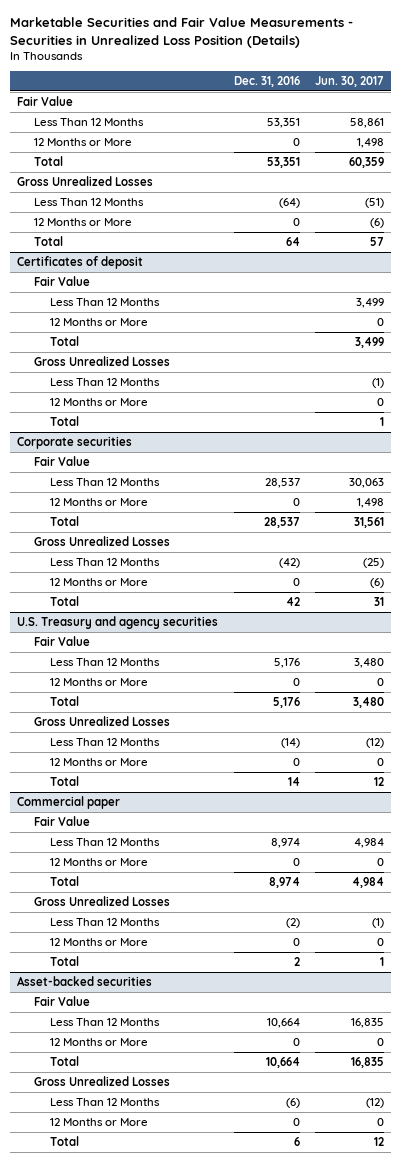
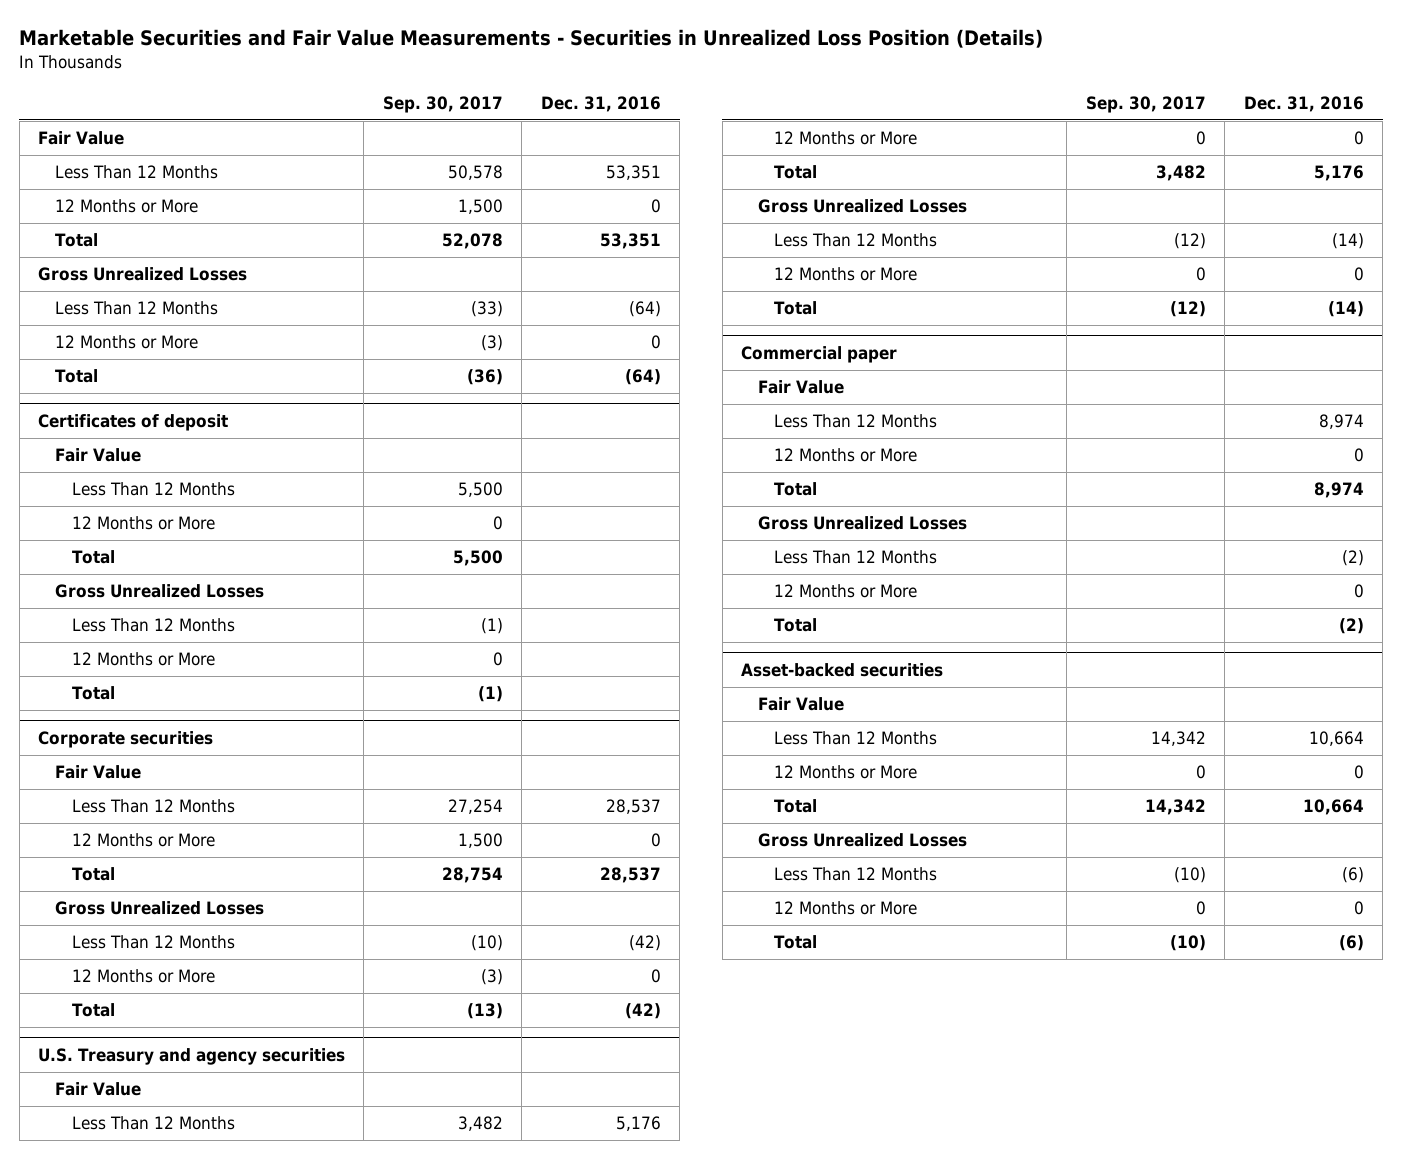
[314,75,384,87] Jun. 30, 2017 -> none
none -> [382,95,503,113] Sep. 30, 2017
[285,236,300,246] 64 -> [624,369,661,386] (64)
[285,596,300,606] 42 -> [624,1003,661,1020] (42)
[287,776,300,786] 14 -> [1327,301,1364,318] (14)
[293,956,300,966] 2 -> [1338,618,1364,635] (2)
[293,1136,300,1146] 6 -> [1338,935,1364,952] (6)

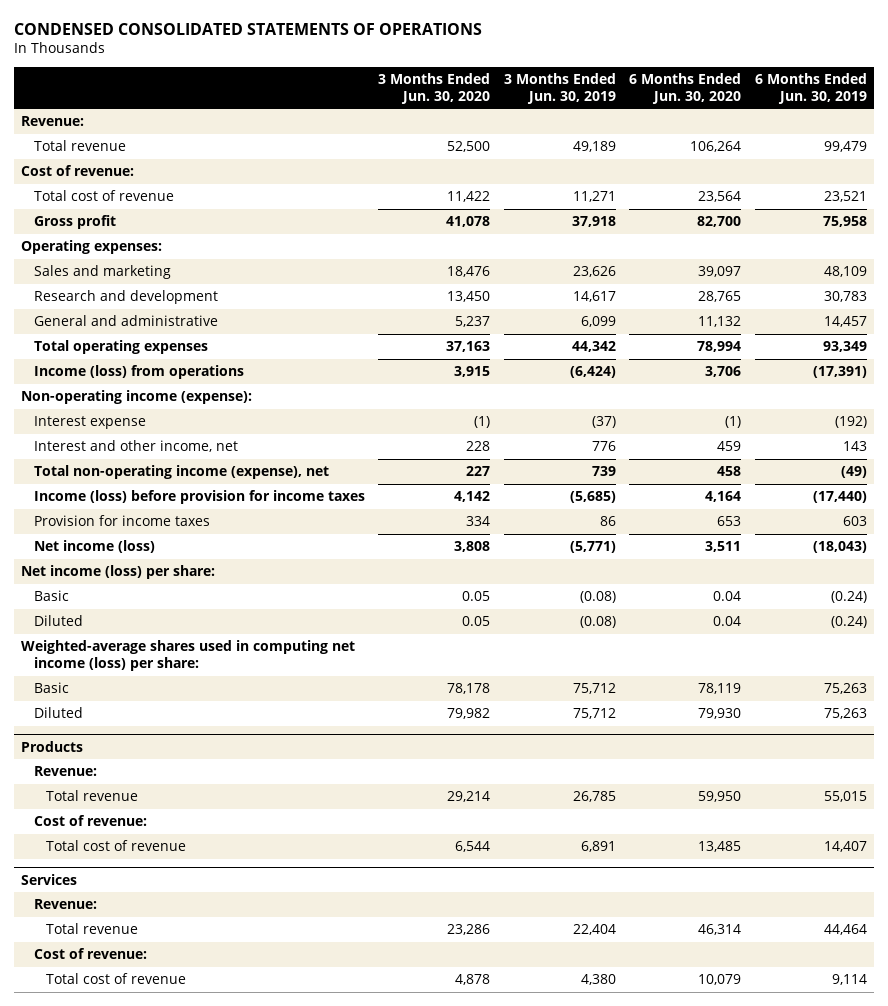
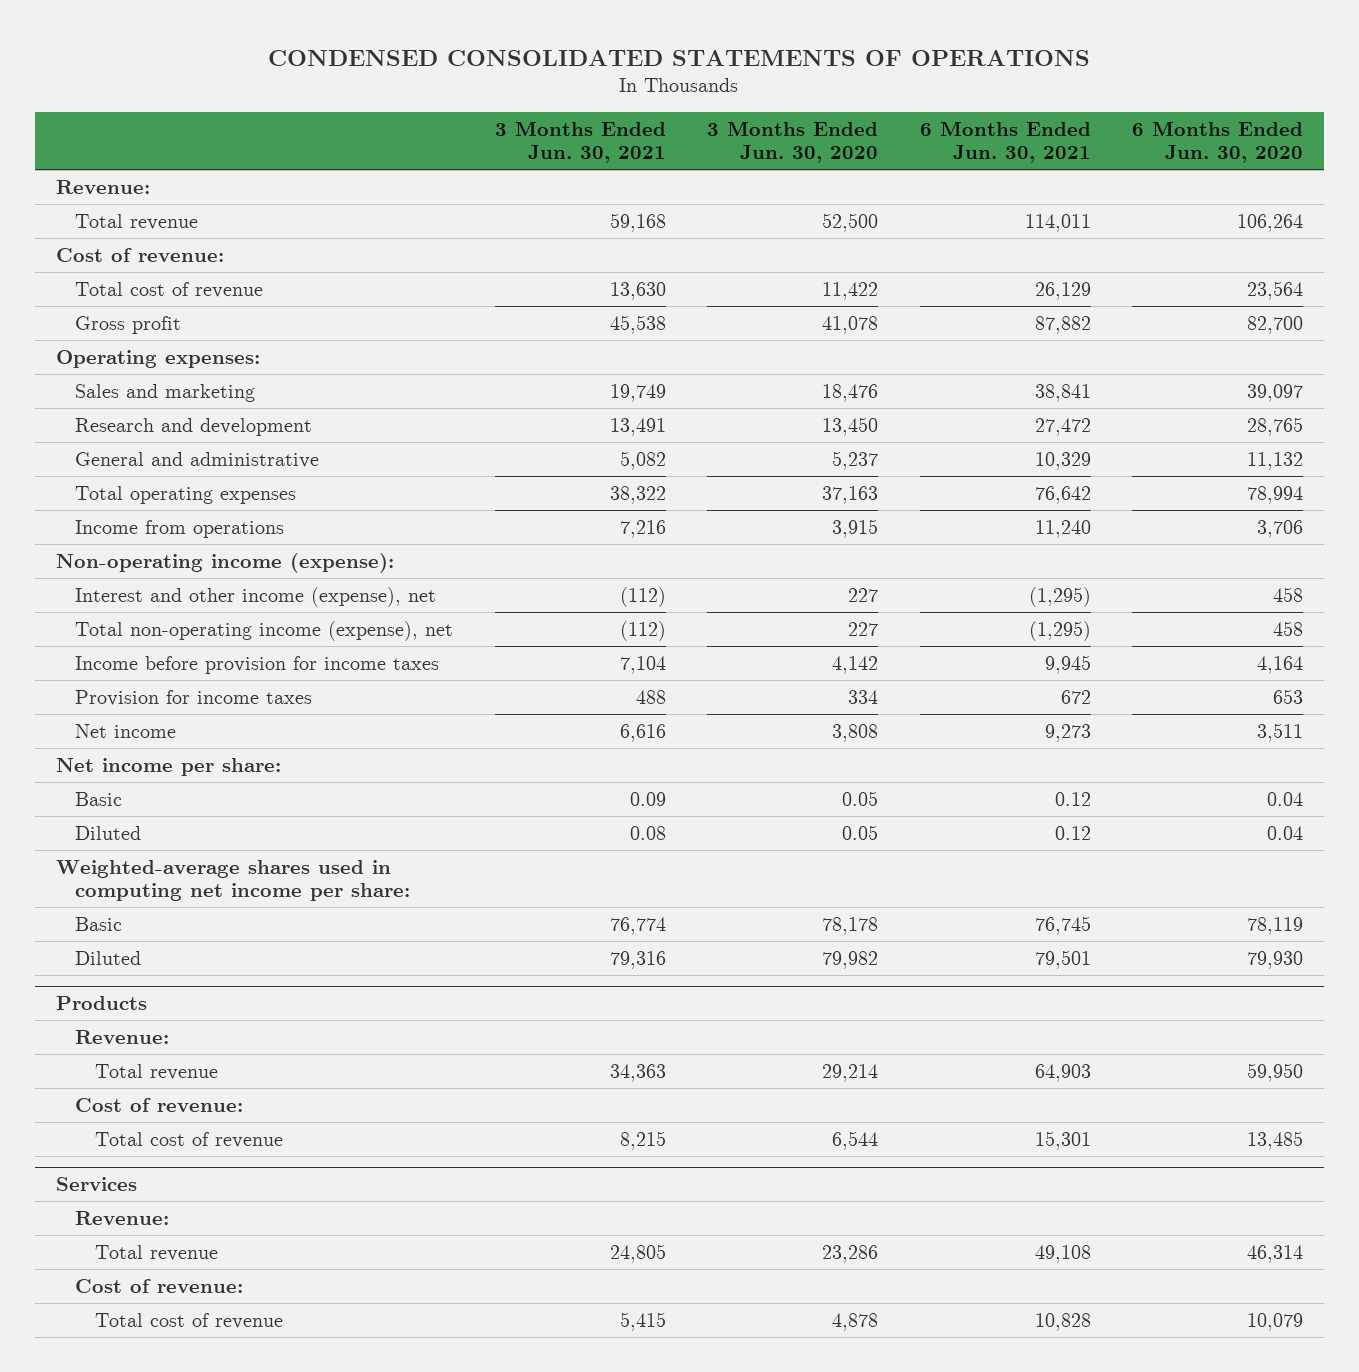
[503,72,616,104] 3 Months Ended Jun. 30, 2019 -> none
[754,72,867,104] 6 Months Ended Jun. 30, 2019 -> none
none -> [494,121,666,164] 3 Months Ended Jun. 30, 2021
none -> [919,121,1091,164] 6 Months Ended Jun. 30, 2021
[33,365,244,380] Income (loss) from operations -> [75,519,285,538] Income from operations
[33,416,146,430] Interest expense -> none
[33,440,238,453] Interest and other income, net -> [75,586,437,607] Interest and other income (expense), net
[466,441,491,452] 228 -> [848,587,879,602] 227
[717,441,742,452] 459 -> [1273,586,1304,602] 458
[33,490,365,505] Income (loss) before provision for income taxes -> [75,655,440,674] Income before provision for income taxes
[33,540,155,554] Net income (loss) -> [75,723,177,738] Net income
[21,565,216,580] Net income (loss) per share: -> [55,757,281,776] Net income per share:
[21,640,356,672] Weighted-average shares used in computing net income (loss) per share: -> [55,859,411,901] Weighted-average shares used in computing net income per share:

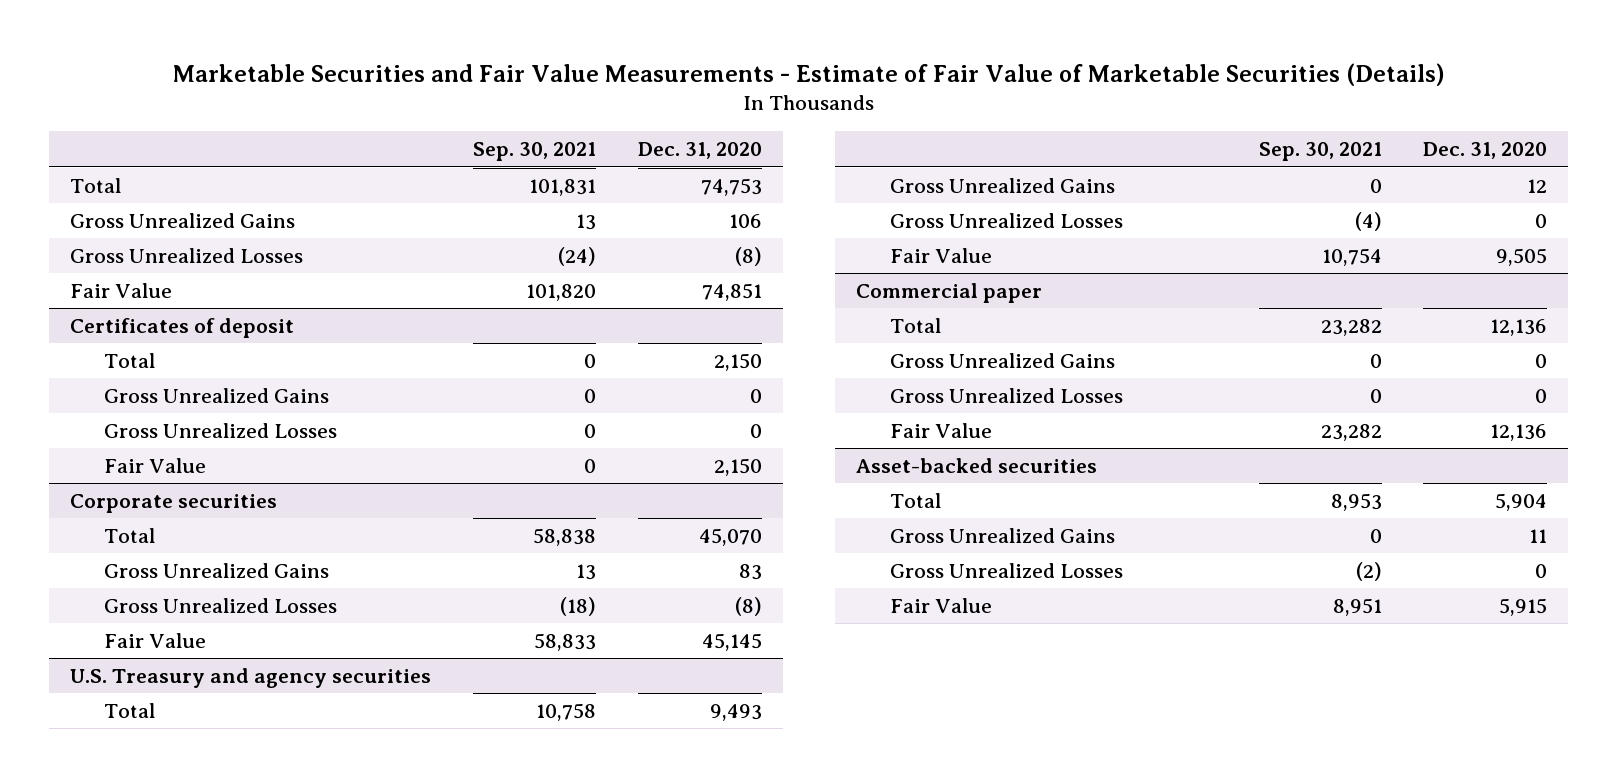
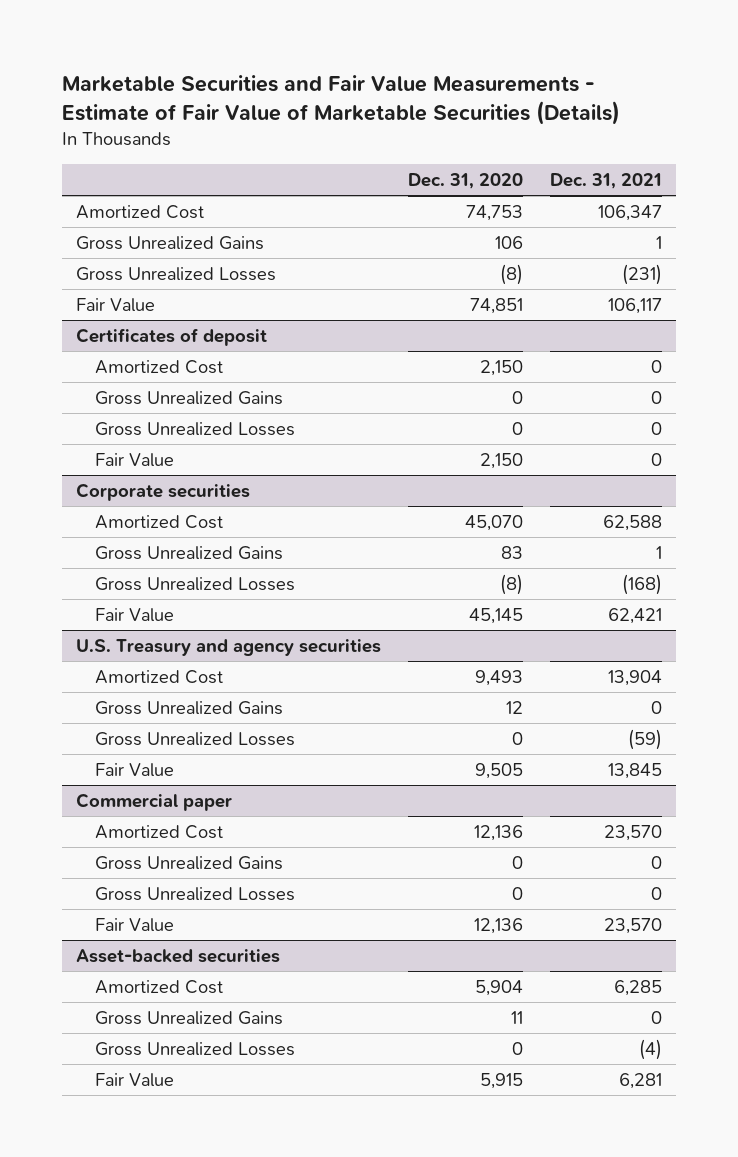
[472,142,596,162] Sep. 30, 2021 -> none
none -> [549,173,662,190] Dec. 31, 2021
[70,177,122,193] Total -> [75,205,204,220] Amortized Cost
[103,352,155,368] Total -> [95,360,224,375] Amortized Cost
[103,527,155,543] Total -> [95,515,224,530] Amortized Cost
[103,702,155,718] Total -> [95,670,224,685] Amortized Cost
[889,317,941,333] Total -> [95,825,224,840] Amortized Cost
[889,492,941,508] Total -> [95,980,224,995] Amortized Cost

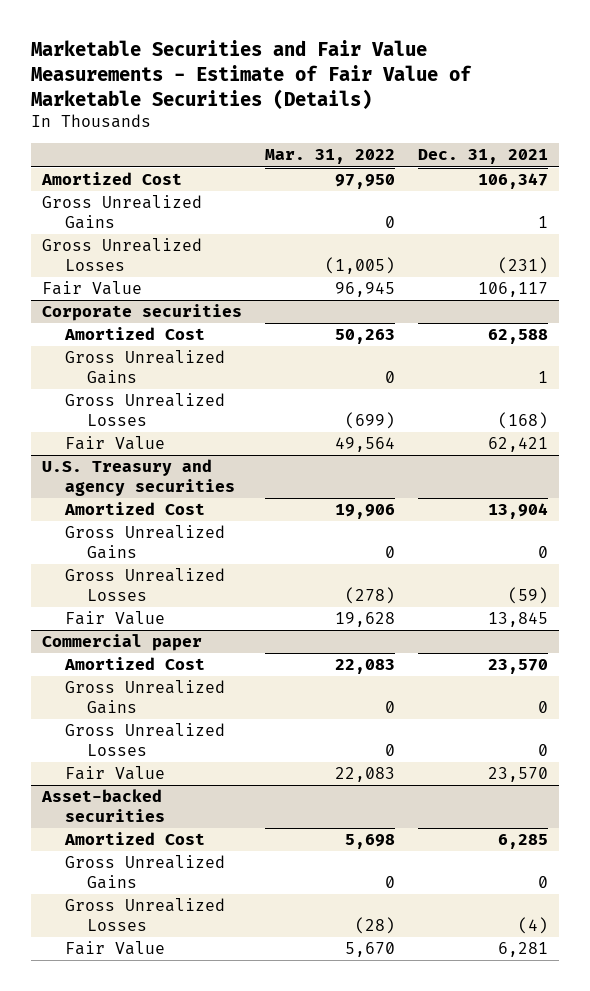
[407,173,523,190] Dec. 31, 2020 -> none
none -> [265,149,396,165] Mar. 31, 2022
[75,328,267,347] Certificates of deposit -> none
[95,360,224,375] Amortized Cost -> none
[95,391,284,406] Gross Unrealized Gains -> none
[95,422,296,437] Gross Unrealized Losses -> none
[95,453,175,468] Fair Value -> none

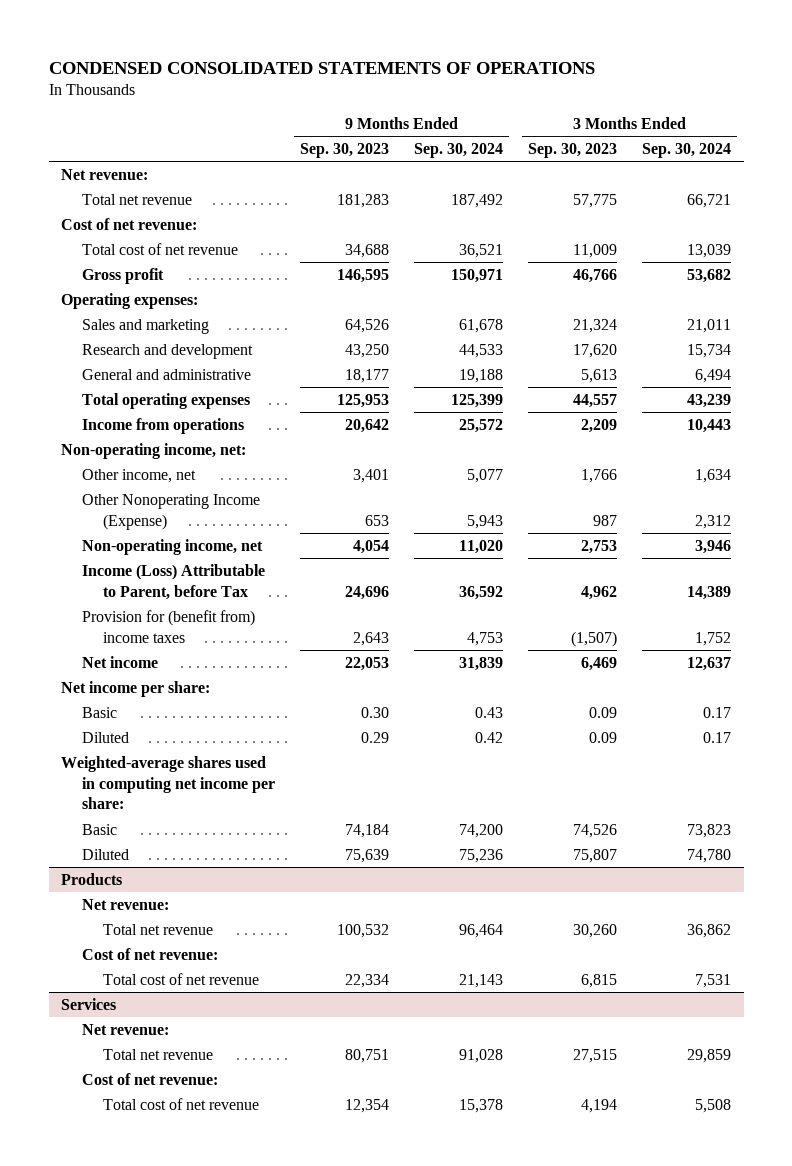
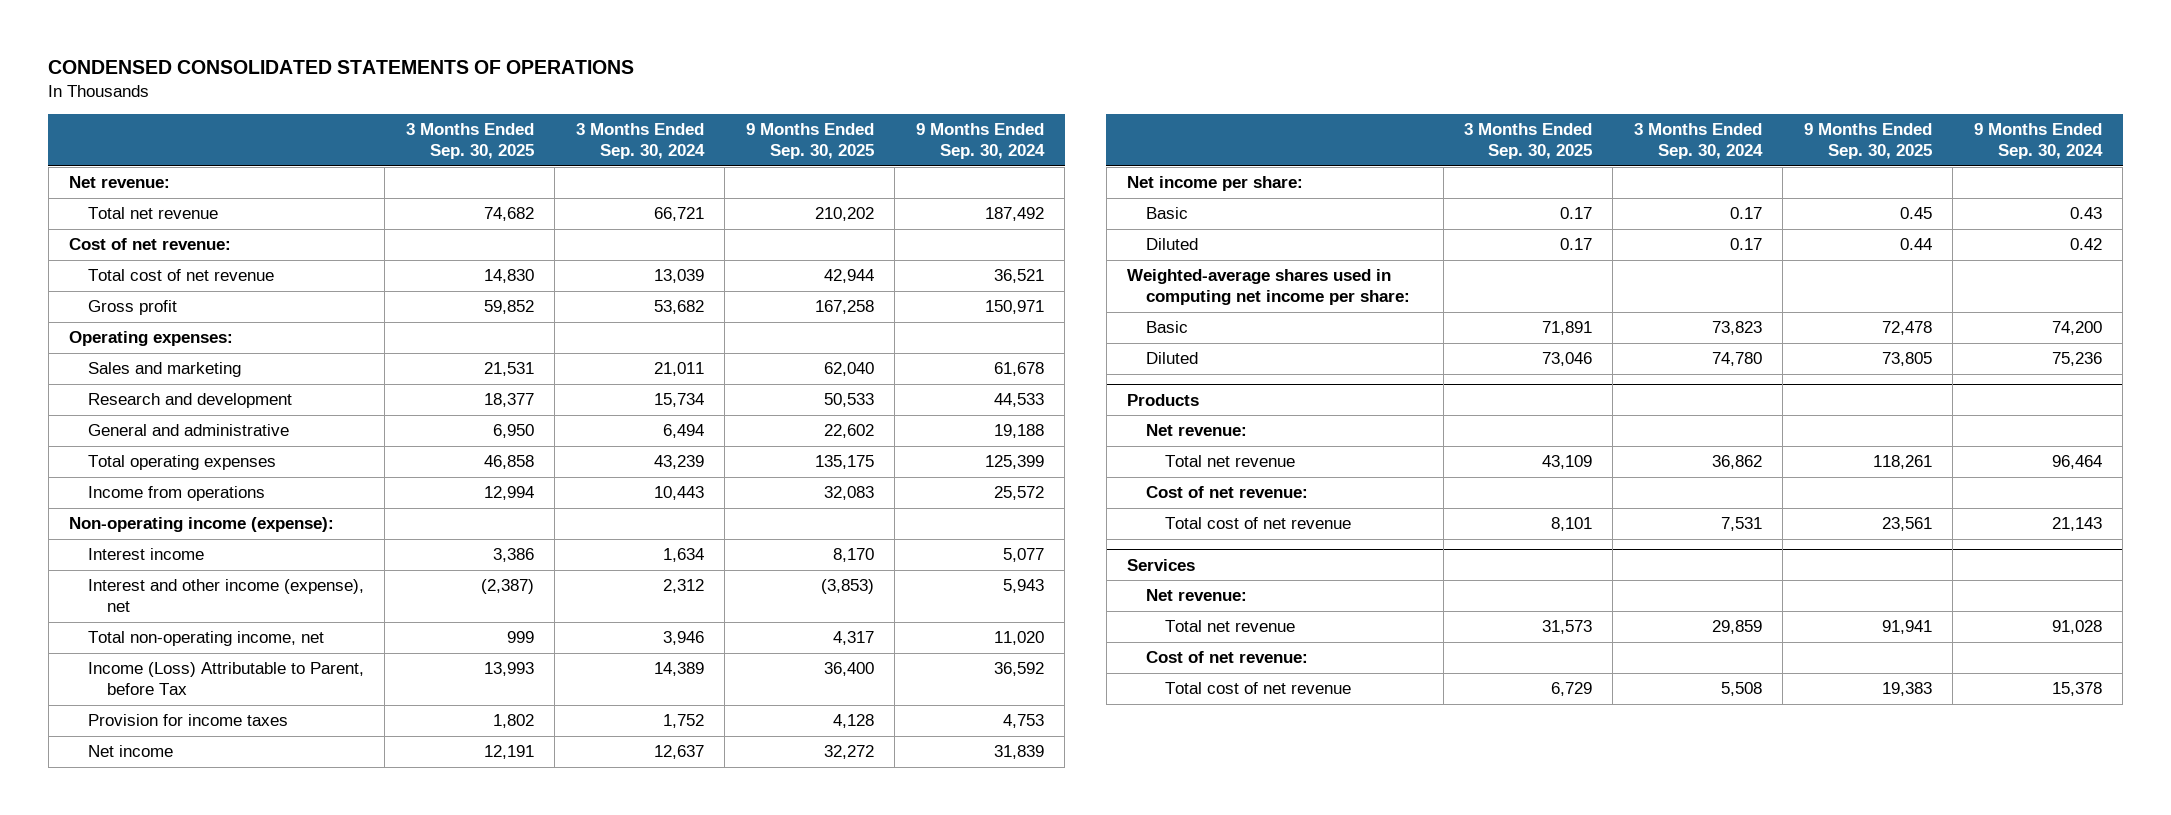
[300,143,390,159] Sep. 30, 2023 -> none
[528,143,618,159] Sep. 30, 2023 -> none
none -> [405,123,534,160] 3 Months Ended Sep. 30, 2025
none -> [745,123,874,160] 9 Months Ended Sep. 30, 2025
[61,442,247,459] Non-operating income, net: -> [69,517,335,533] Non-operating income (expense):
[82,468,197,483] Other income, net -> [88,548,205,561] Interest income
[82,493,261,530] Other Nonoperating Income (Expense) -> [88,579,365,613] Interest and other income (expense), net
[82,538,264,555] Non-operating income, net -> [88,631,325,647] Total non-operating income, net
[82,609,256,643] Provision for (benefit from) income taxes -> [88,714,289,727] Provision for income taxes

